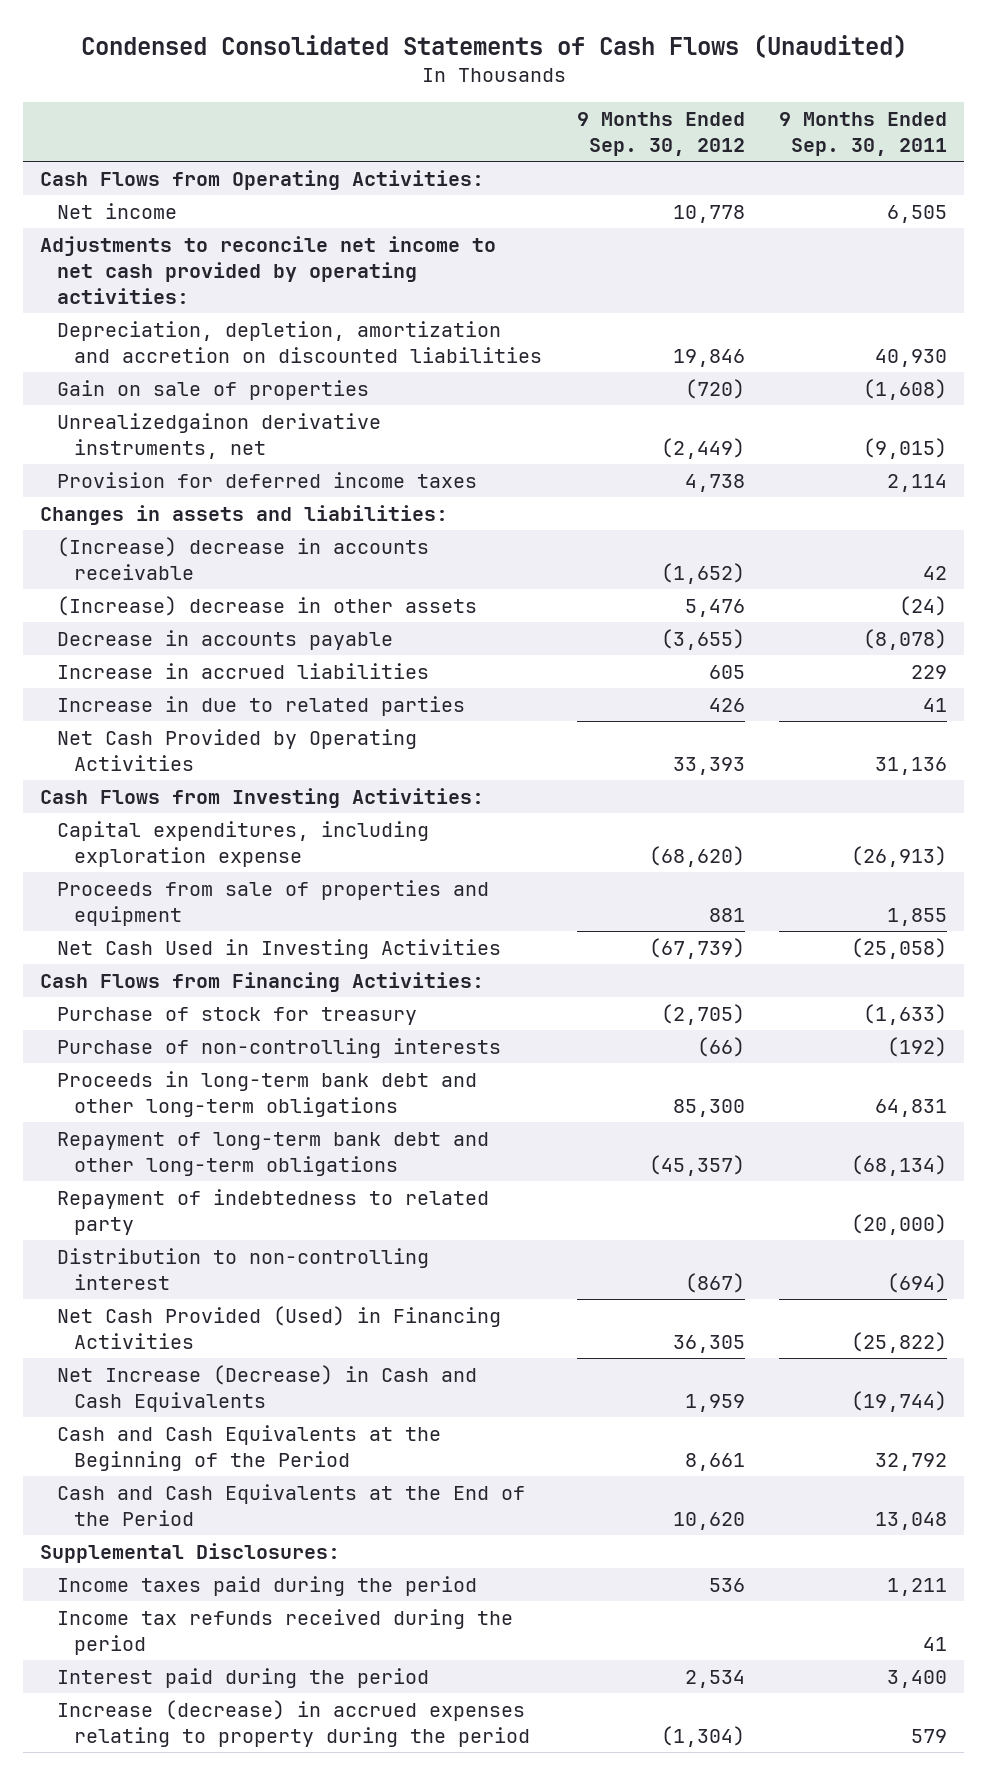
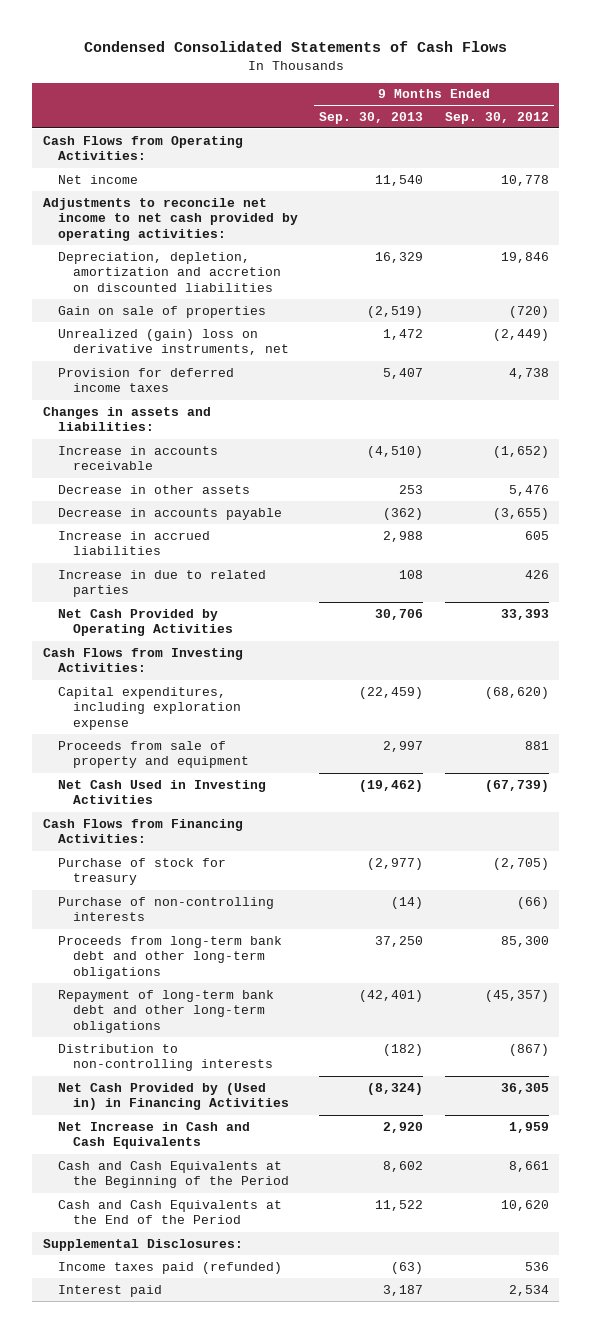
[80,33,907,58] Condensed Consolidated Statements of Cash Flows (Unaudited) -> [83,41,507,53] Condensed Consolidated Statements of Cash Flows
[778,111,947,157] 9 Months Ended Sep. 30, 2011 -> none
none -> [319,111,424,124] Sep. 30, 2013
[57,412,382,459] Unrealizedgainon derivative instruments, net -> [58,328,290,356] Unrealized (gain) loss on derivative instruments, net
[57,536,430,580] (Increase) decrease in accounts receivable -> [58,445,219,471] Increase in accounts receivable
[57,595,478,616] (Increase) decrease in other assets -> [58,484,251,494] Decrease in other assets
[57,879,490,926] Proceeds from sale of properties and equipment -> [58,740,250,769] Proceeds from sale of property and equipment
[57,1070,478,1117] Proceeds in long-term bank debt and other long-term obligations -> [58,935,283,980] Proceeds from long-term bank debt and other long-term obligations
[57,1188,490,1235] Repayment of indebtedness to related party -> none
[57,1247,430,1290] Distribution to non-controlling interest -> [58,1043,274,1072] Distribution to non-controlling interests
[57,1305,502,1349] Net Cash Provided (Used) in Financing Activities -> [58,1082,290,1111] Net Cash Provided by (Used in) in Financing Activities
[57,1364,478,1412] Net Increase (Decrease) in Cash and Cash Equivalents -> [58,1121,251,1150] Net Increase in Cash and Cash Equivalents
[57,1608,514,1655] Income tax refunds received during the period -> none
[57,1699,531,1747] Increase (decrease) in accrued expenses relating to property during the period -> none
[57,1575,478,1596] Income taxes paid during the period -> [58,1261,283,1274] Income taxes paid (refunded)
[57,1667,430,1688] Interest paid during the period -> [58,1284,163,1297] Interest paid

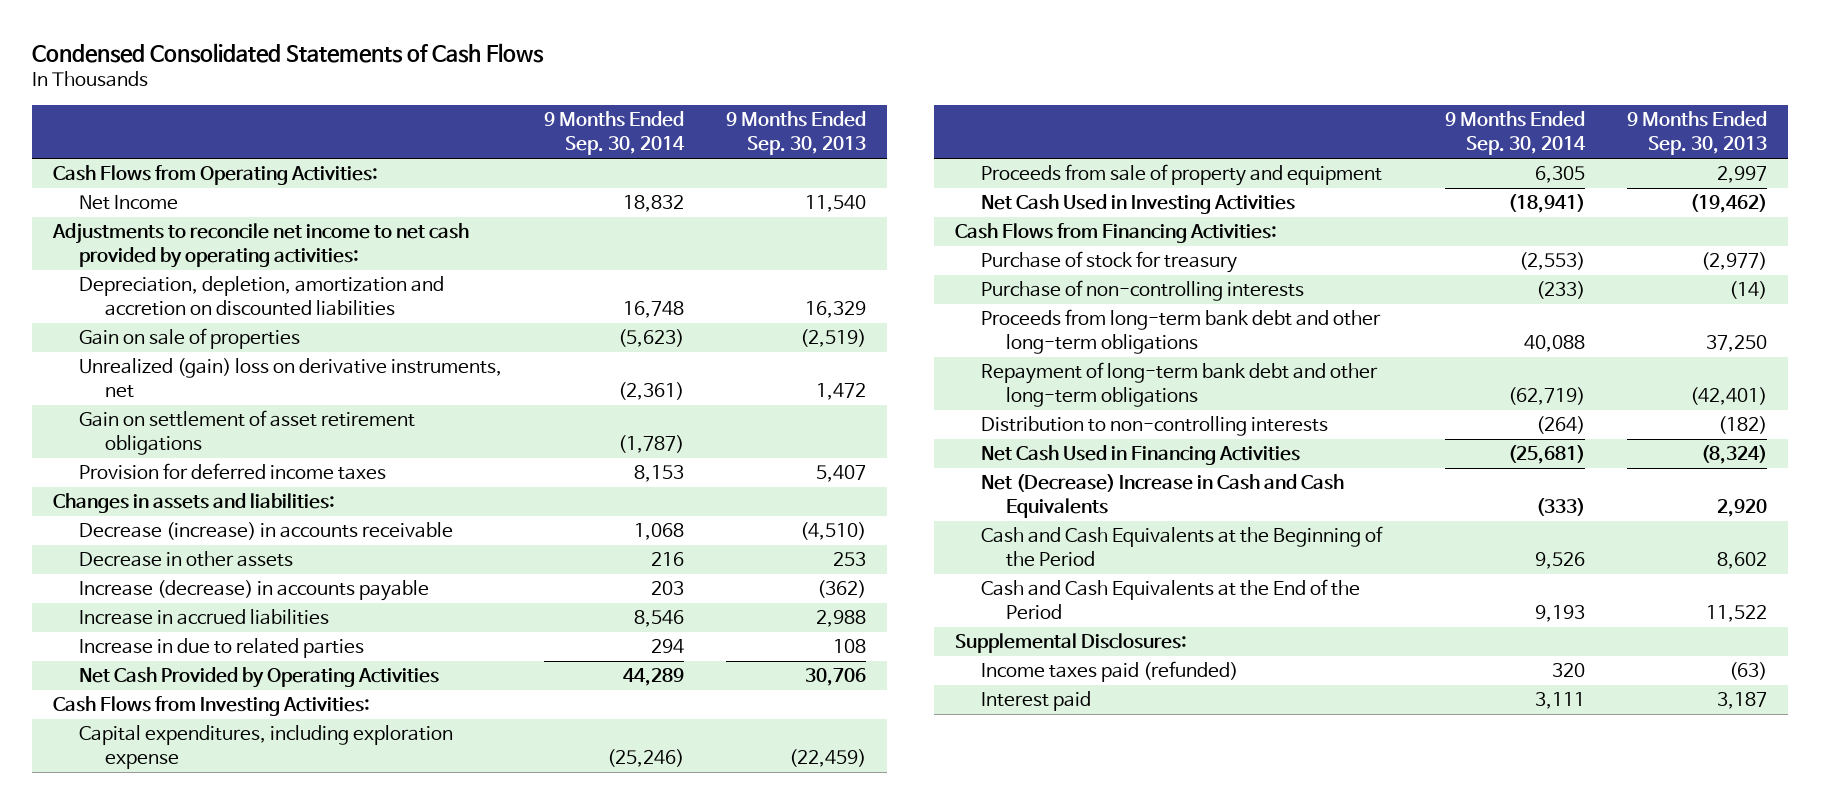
[444,111,549,124] Sep. 30, 2012 -> none
none -> [544,111,686,156] 9 Months Ended Sep. 30, 2014
[58,174,139,184] Net income -> [79,195,179,211] Net Income
none -> [79,410,416,456] Gain on settlement of asset retirement obligations
[58,445,219,471] Increase in accounts receivable -> [79,522,454,541] Decrease (increase) in accounts receivable
[58,507,283,520] Decrease in accounts payable -> [79,580,430,602] Increase (decrease) in accounts payable
[58,1082,290,1111] Net Cash Provided by (Used in) in Financing Activities -> [980,445,1300,466] Net Cash Used in Financing Activities
[58,1121,251,1150] Net Increase in Cash and Cash Equivalents -> [980,474,1344,519] Net (Decrease) Increase in Cash and Cash Equivalents

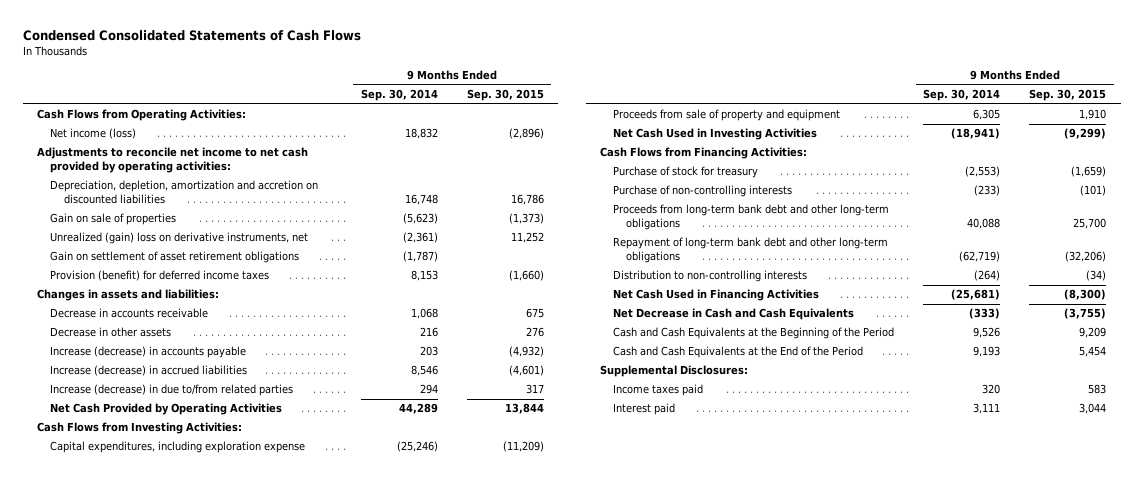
[726,111,867,156] 9 Months Ended Sep. 30, 2013 -> none
none -> [466,89,544,102] Sep. 30, 2015
[79,195,179,211] Net Income -> [50,128,137,140] Net income (loss)
[79,463,387,481] Provision for deferred income taxes -> [50,270,270,282] Provision (benefit) for deferred income taxes
[79,522,454,541] Decrease (increase) in accounts receivable -> [50,308,209,319] Decrease in accounts receivable
[79,609,330,626] Increase in accrued liabilities -> [50,365,248,377] Increase (decrease) in accrued liabilities
[79,638,365,659] Increase in due to related parties -> [50,384,294,397] Increase (decrease) in due to/from related parties
[980,474,1344,519] Net (Decrease) Increase in Cash and Cash Equivalents -> [613,308,855,321] Net Decrease in Cash and Cash Equivalents
[980,661,1238,683] Income taxes paid (refunded) -> [613,384,704,397] Income taxes paid

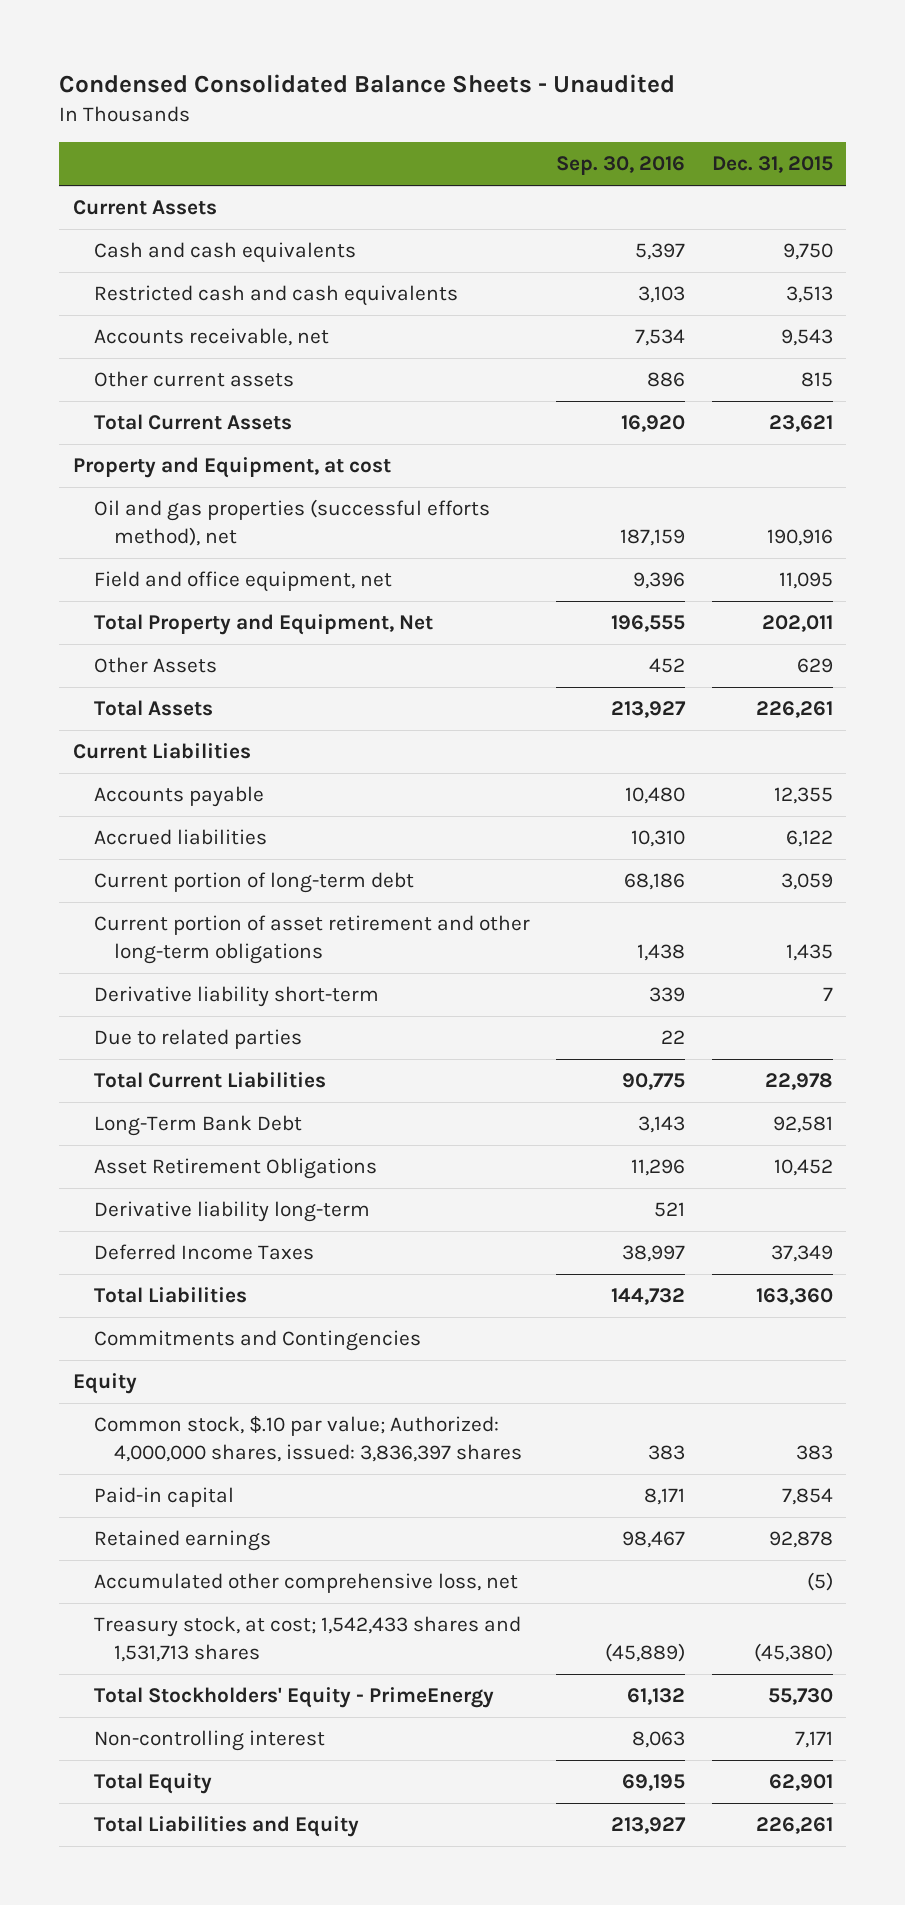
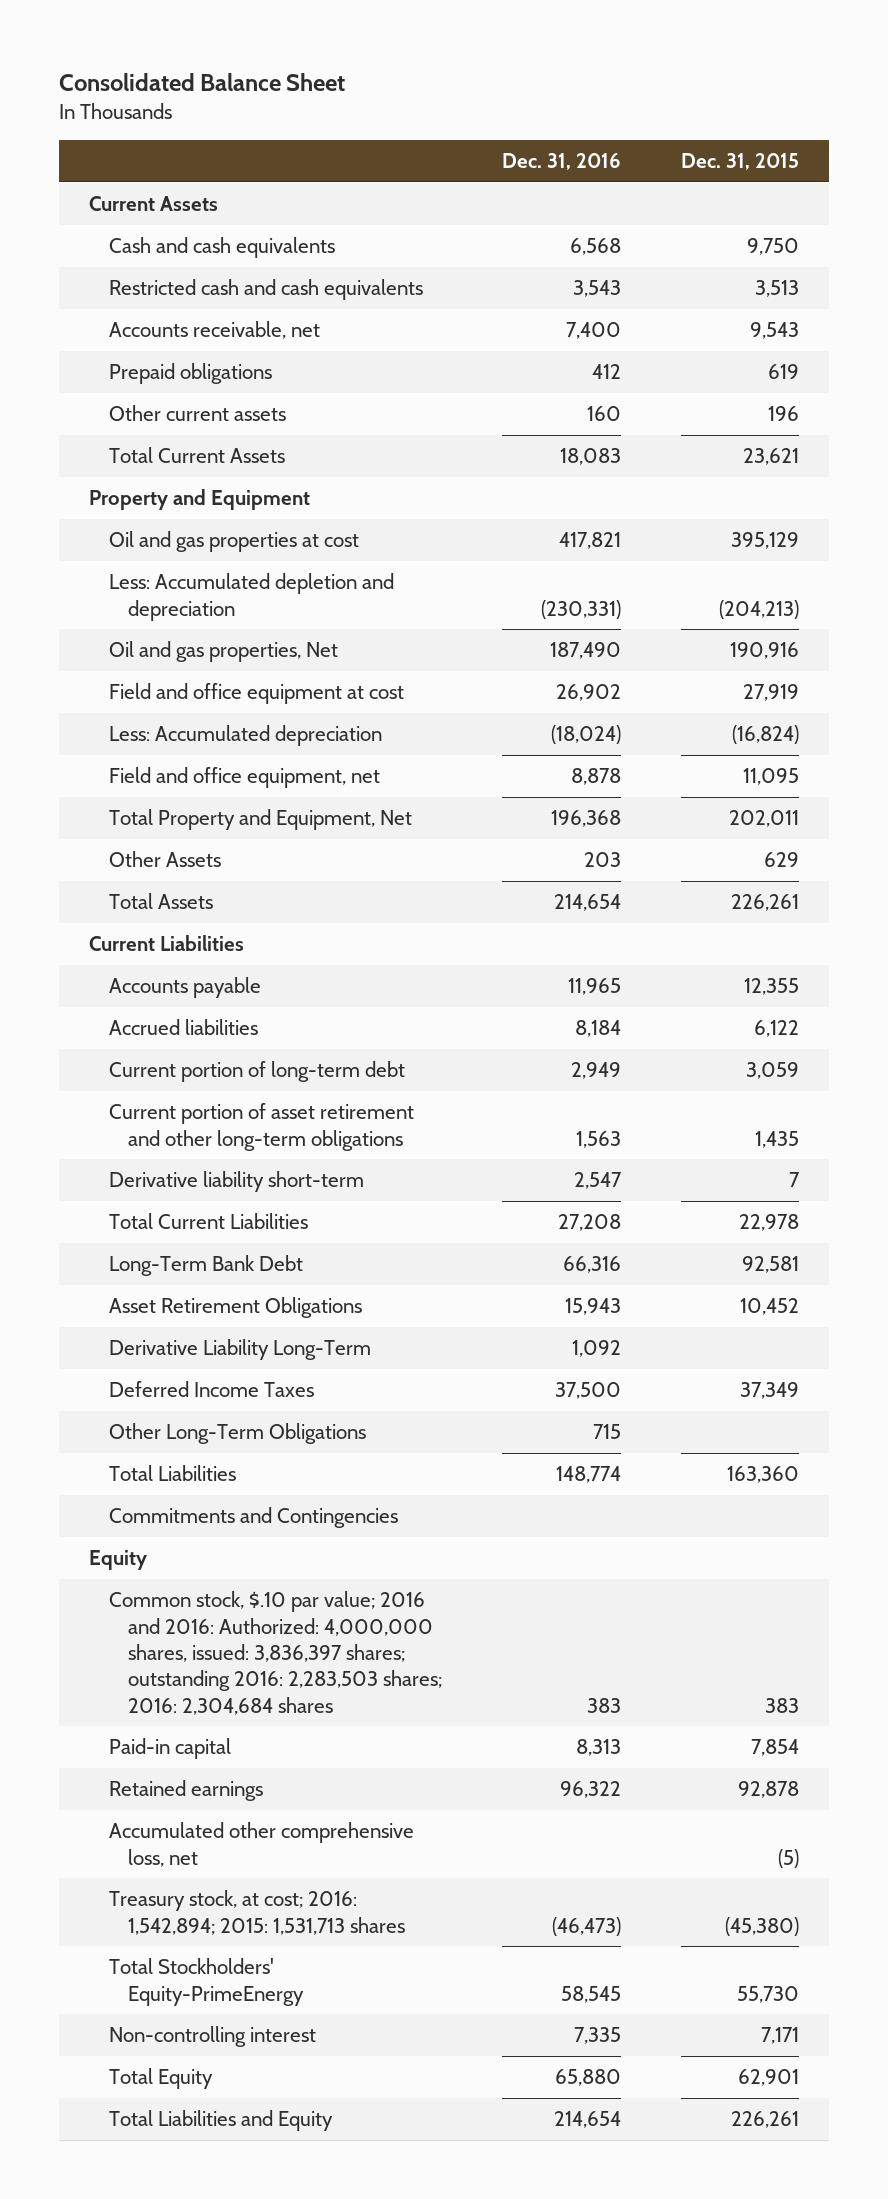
[59,74,676,94] Condensed Consolidated Balance Sheets - Unaudited -> [58,72,345,91] Consolidated Balance Sheet
[556,156,686,176] Sep. 30, 2016 -> none
none -> [502,152,622,170] Dec. 31, 2016
none -> [108,363,272,385] Prepaid obligations
[800,372,833,388] 815 -> [768,406,800,422] 196
[72,457,391,479] Property and Equipment, at cost -> [88,489,310,511] Property and Equipment
none -> [108,531,359,553] Oil and gas properties at cost
none -> [108,573,394,621] Less: Accumulated depletion and depreciation
[93,499,490,546] Oil and gas properties (successful efforts method), net -> [108,641,338,663] Oil and gas properties, Net
none -> [108,683,404,705] Field and office equipment at cost
none -> [108,725,382,747] Less: Accumulated depreciation
[93,1029,302,1050] Due to related parties -> none
[93,1201,370,1223] Derivative liability long-term -> [108,1339,371,1361] Derivative Liability Long-Term
none -> [108,1423,366,1445] Other Long-Term Obligations
[93,1416,523,1462] Common stock, $.10 par value; Authorized: 4,000,000 shares, issued: 3,836,397 shares -> [108,1591,443,1715] Common stock, $.10 par value; 2016 and 2016: Authorized: 4,000,000 shares, issued: 3,836,397 shares; outstanding 2016: 2,283,503 shares; 2016: 2,304,684 shares
[93,1616,521,1662] Treasury stock, at cost; 1,542,433 shares and 1,531,713 shares -> [108,1890,406,1935] Treasury stock, at cost; 2016: 1,542,894; 2015: 1,531,713 shares
[93,1687,494,1709] Total Stockholders' Equity - PrimeEnergy -> [108,1958,305,2006] Total Stockholders' Equity-PrimeEnergy

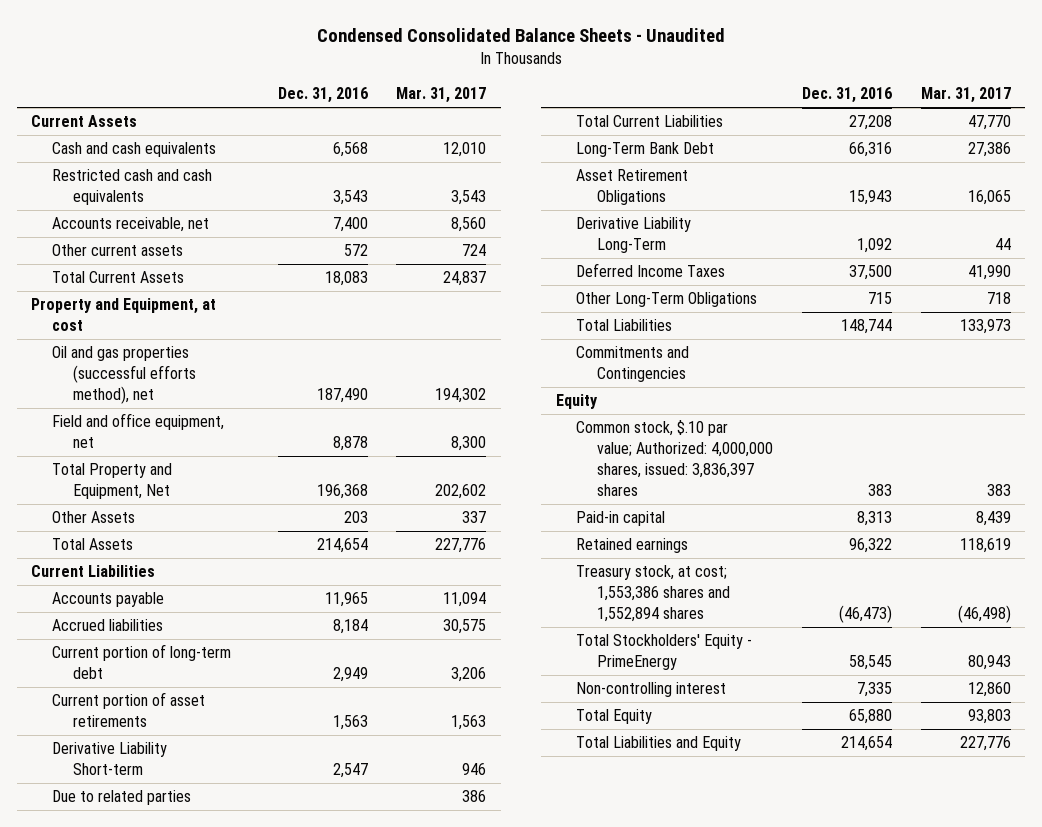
[58,72,345,91] Consolidated Balance Sheet -> [316,27,725,42] Condensed Consolidated Balance Sheets - Unaudited
[681,152,800,170] Dec. 31, 2015 -> none
none -> [396,87,487,104] Mar. 31, 2017
[108,363,272,385] Prepaid obligations -> none
[587,406,622,422] 160 -> [343,244,368,257] 572
[108,573,394,621] Less: Accumulated depletion and depreciation -> none
[108,641,338,663] Oil and gas properties, Net -> none
[108,683,404,705] Field and office equipment at cost -> none
[108,725,382,747] Less: Accumulated depreciation -> none
[88,489,310,511] Property and Equipment -> [31,298,217,332] Property and Equipment, at cost
[108,531,359,553] Oil and gas properties at cost -> [51,346,196,405] Oil and gas properties (successful efforts method), net
[559,532,622,550] 417,821 -> [316,388,368,404] 187,490
[108,1103,414,1151] Current portion of asset retirement and other long-term obligations -> [51,692,205,728] Current portion of asset retirements
[108,1171,364,1193] Derivative liability short-term -> [51,742,167,776] Derivative Liability Short-term
none -> [51,790,191,806] Due to related parties
[556,1466,622,1484] 148,774 -> [840,319,892,335] 148,744
[108,1591,443,1715] Common stock, $.10 par value; 2016 and 2016: Authorized: 4,000,000 shares, issued: 3,836,397 shares; outstanding 2016: 2,283,503 shares; 2016: 2,304,684 shares -> [576,420,773,496] Common stock, $.10 par value; Authorized: 4,000,000 shares, issued: 3,836,397 shares
[108,1822,414,1867] Accumulated other comprehensive loss, net -> none
[108,1890,406,1935] Treasury stock, at cost; 2016: 1,542,894; 2015: 1,531,713 shares -> [576,565,730,623] Treasury stock, at cost; 1,553,386 shares and 1,552,894 shares
[108,1958,305,2006] Total Stockholders' Equity-PrimeEnergy -> [576,634,753,671] Total Stockholders' Equity - PrimeEnergy

